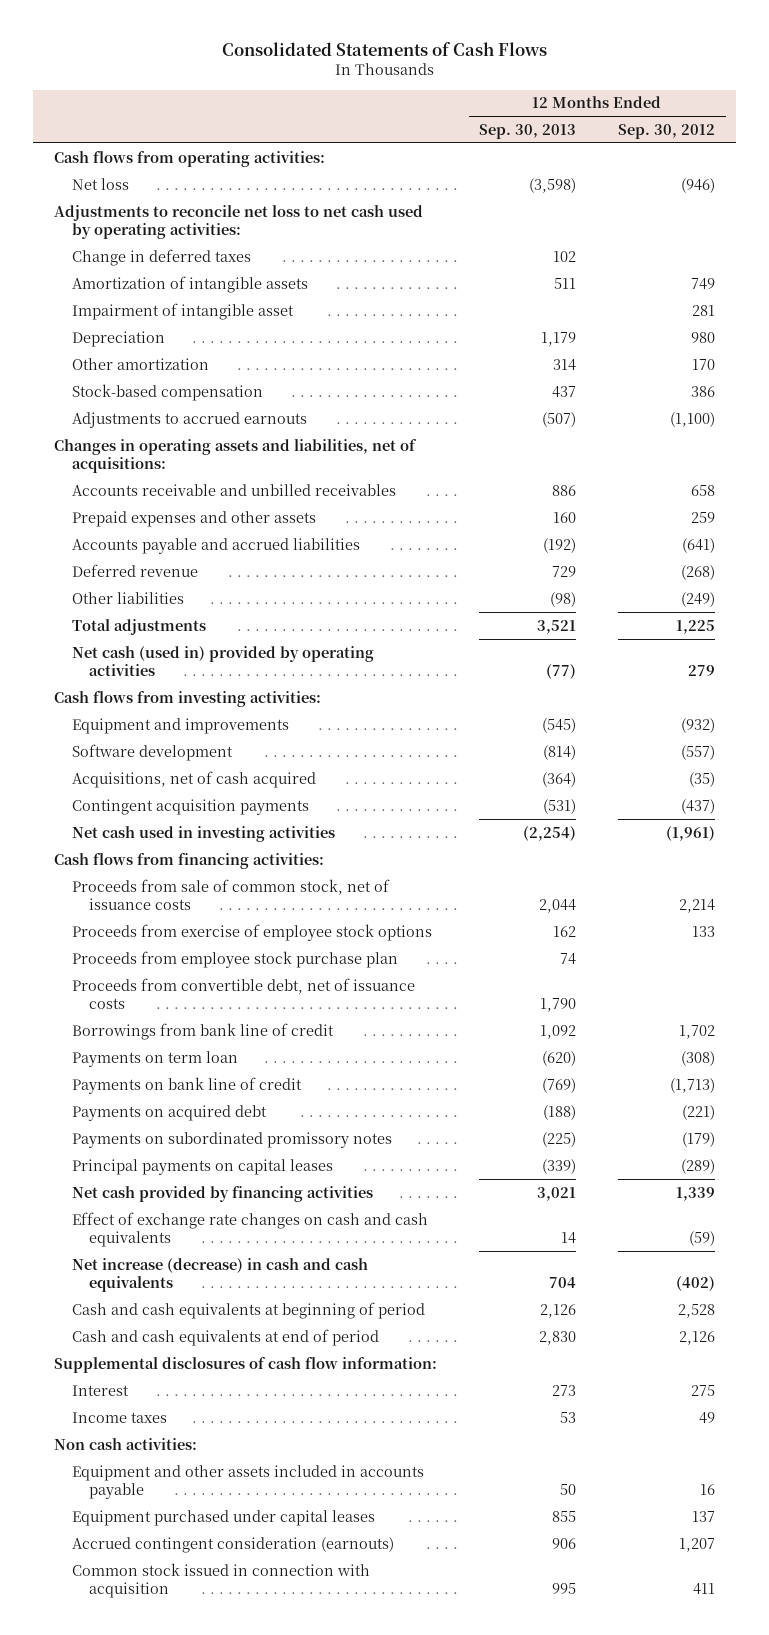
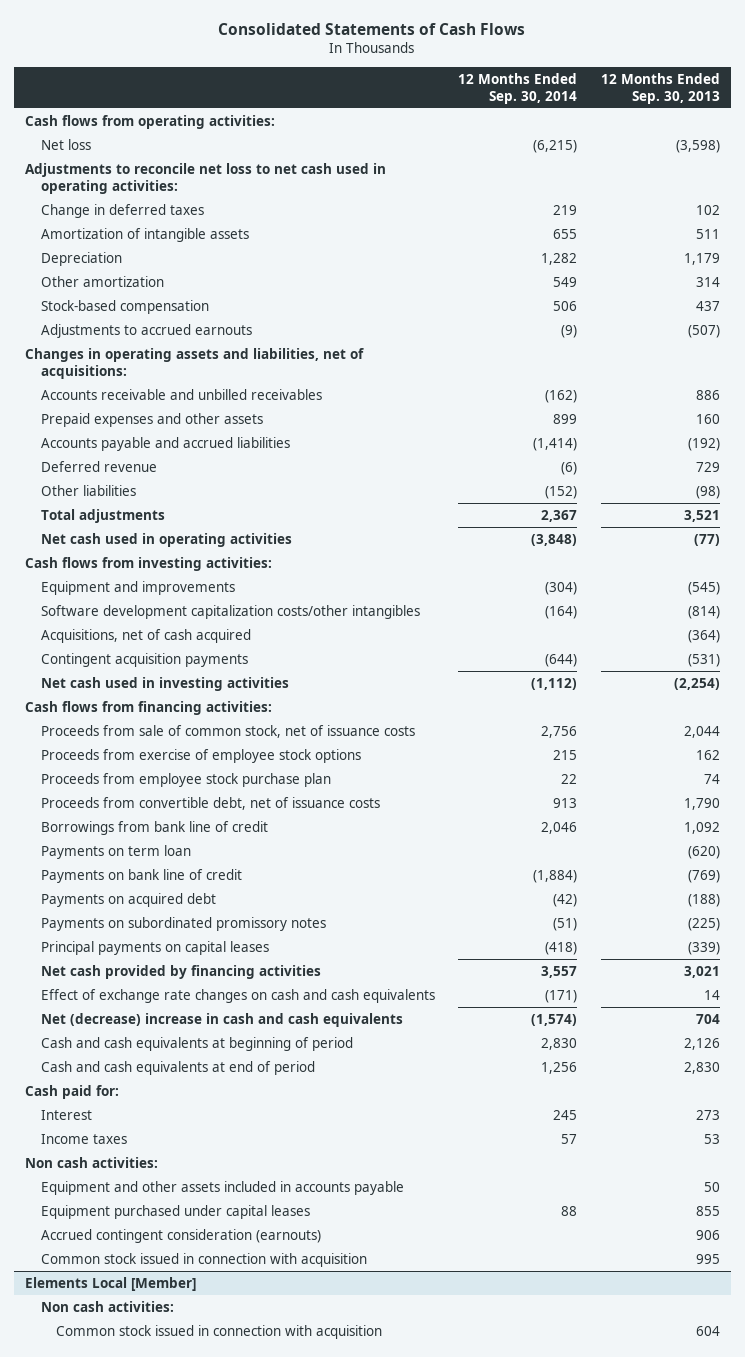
[618,123,716,139] Sep. 30, 2012 -> none
none -> [458,72,578,104] 12 Months Ended Sep. 30, 2014
[54,204,424,240] Adjustments to reconcile net loss to net cash used by operating activities: -> [25,163,387,194] Adjustments to reconcile net loss to net cash used in operating activities:
[71,302,294,320] Impairment of intangible asset -> none
[71,645,374,677] Net cash (used in) provided by operating activities -> [40,533,292,548] Net cash used in operating activities
[71,743,233,761] Software development -> [40,605,420,620] Software development capitalization costs/other intangibles
[71,1257,368,1293] Net increase (decrease) in cash and cash equivalents -> [40,1013,403,1028] Net (decrease) increase in cash and cash equivalents
[54,1356,438,1373] Supplemental disclosures of cash flow information: -> none
none -> [25,1085,120,1100] Cash paid for:
none -> [25,1277,197,1292] Elements Local [Member]
none -> [40,1301,174,1313] Non cash activities:
none -> [56,1325,383,1340] Common stock issued in connection with acquisition

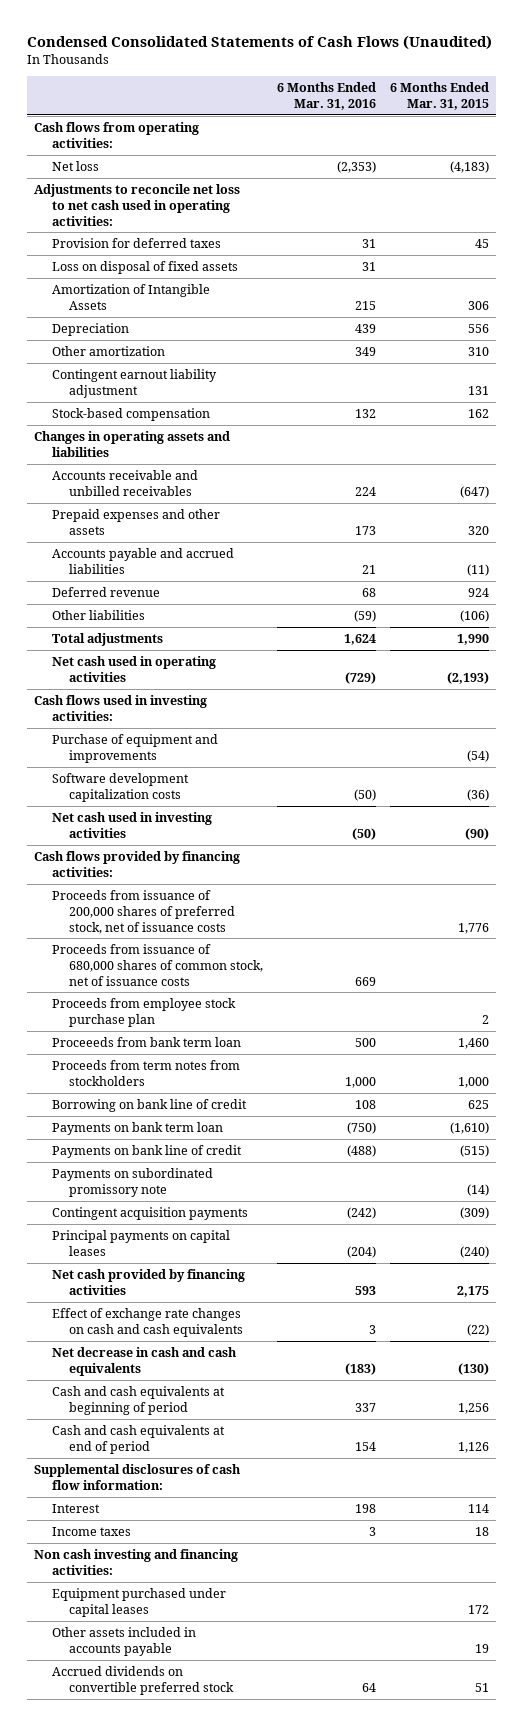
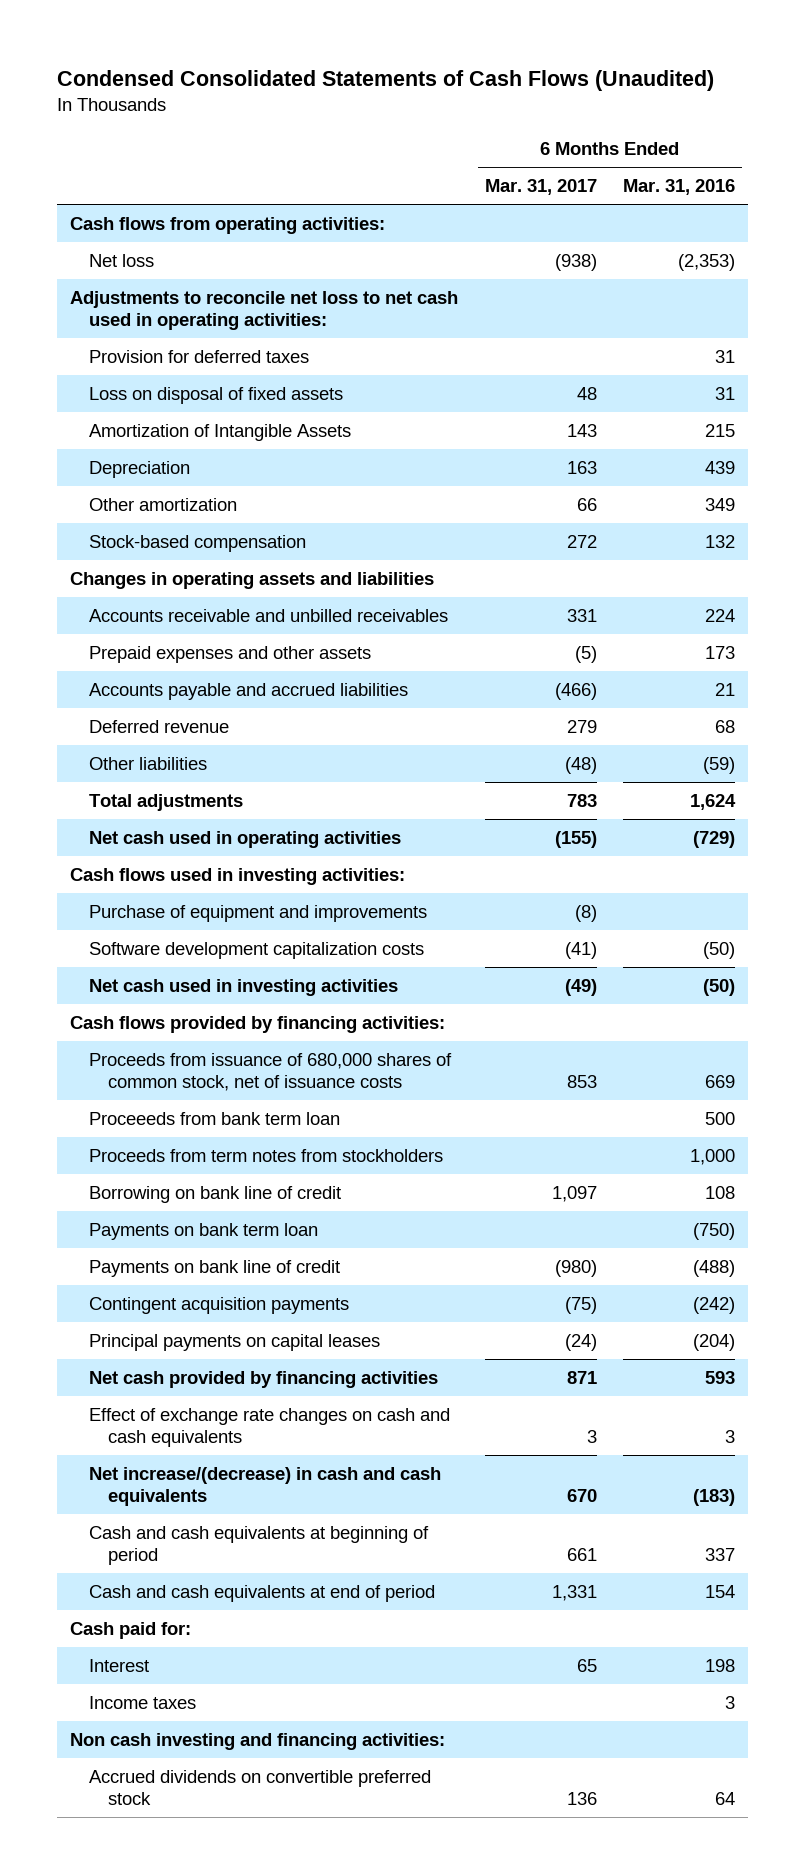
[389,82,489,111] 6 Months Ended Mar. 31, 2015 -> none
none -> [484,179,597,196] Mar. 31, 2017
[51,368,217,398] Contingent earnout liability adjustment -> none
[51,889,236,934] Proceeds from issuance of 200,000 shares of preferred stock, net of issuance costs -> none
[51,997,236,1027] Proceeds from employee stock purchase plan -> none
[51,1167,213,1197] Payments on subordinated promissory note -> none
[51,1346,237,1376] Net decrease in cash and cash equivalents -> [89,1467,442,1507] Net increase/(decrease) in cash and cash equivalents
[34,1463,242,1490] Supplemental disclosures of cash flow information: -> none
none -> [70,1622,192,1640] Cash paid for:
[51,1587,226,1617] Equipment purchased under capital leases -> none
[51,1626,196,1656] Other assets included in accounts payable -> none

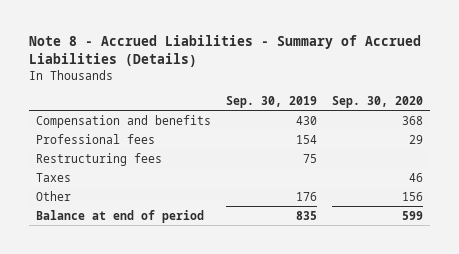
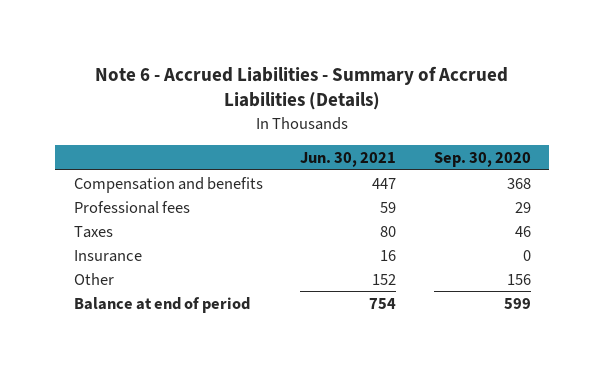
[28,35,421,68] Note 8 - Accrued Liabilities - Summary of Accrued Liabilities (Details) -> [95,65,509,111] Note 6 - Accrued Liabilities - Summary of Accrued Liabilities (Details)
[225,95,317,108] Sep. 30, 2019 -> none
none -> [300,151,397,167] Jun. 30, 2021
[35,152,162,166] Restructuring fees -> none
none -> [73,249,142,262] Insurance

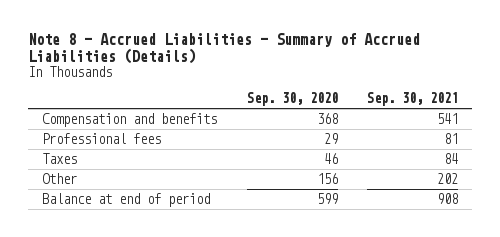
[95,65,509,111] Note 6 - Accrued Liabilities - Summary of Accrued Liabilities (Details) -> [27,32,420,65] Note 8 - Accrued Liabilities - Summary of Accrued Liabilities (Details)
[300,151,397,167] Jun. 30, 2021 -> none
none -> [366,92,458,107] Sep. 30, 2021
[73,249,142,262] Insurance -> none

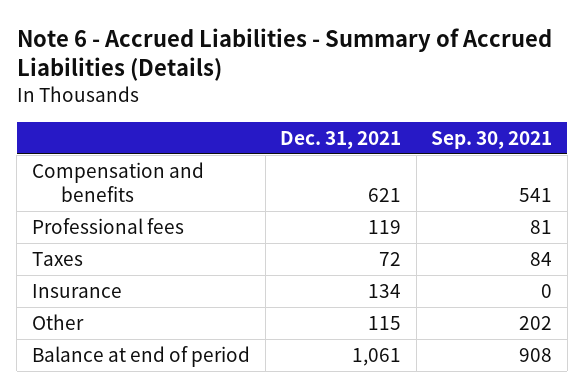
[27,32,420,65] Note 8 - Accrued Liabilities - Summary of Accrued Liabilities (Details) -> [16,27,552,82] Note 6 - Accrued Liabilities - Summary of Accrued Liabilities (Details)
[246,92,338,107] Sep. 30, 2020 -> none
none -> [280,130,402,149] Dec. 31, 2021
none -> [32,284,123,299] Insurance

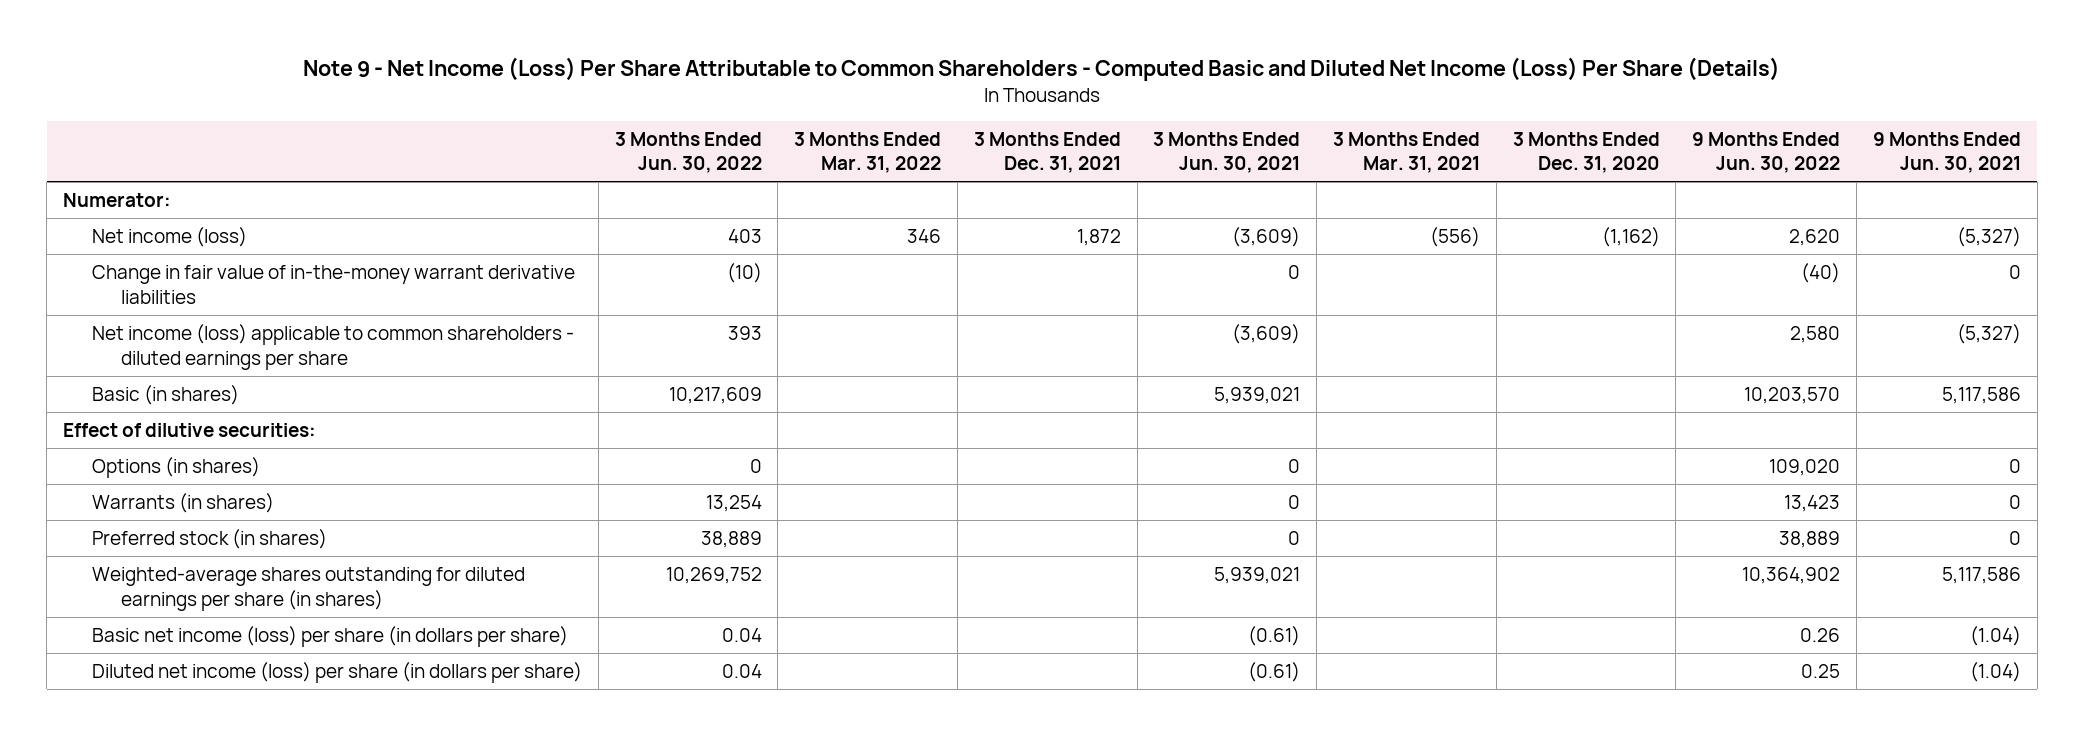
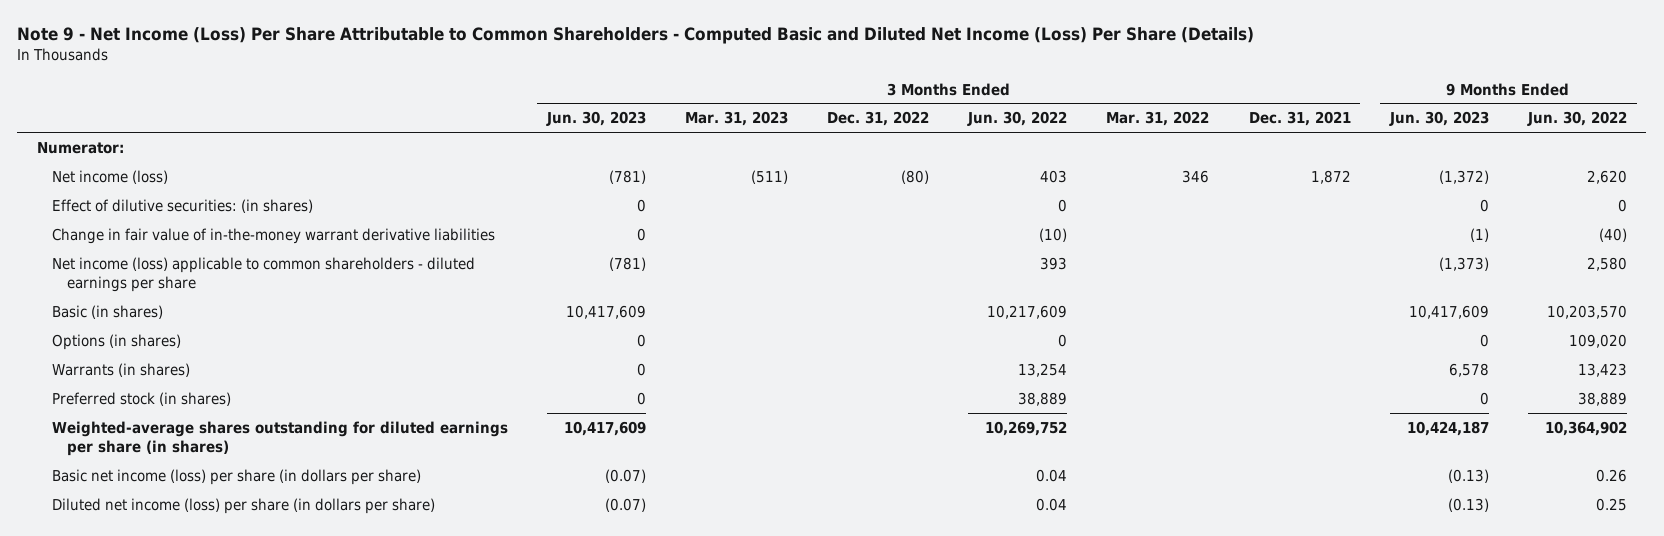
[1153,131,1301,174] 3 Months Ended Jun. 30, 2021 -> none
[1333,131,1481,174] 3 Months Ended Mar. 31, 2021 -> none
[1512,131,1660,174] 3 Months Ended Dec. 31, 2020 -> none
[1872,131,2021,174] 9 Months Ended Jun. 30, 2021 -> none
none -> [545,111,646,127] Jun. 30, 2023
none -> [684,111,788,127] Mar. 31, 2023
none -> [827,111,930,127] Dec. 31, 2022
none -> [1388,111,1489,127] Jun. 30, 2023
none -> [51,198,313,213] Effect of dilutive securities: (in shares)
[63,422,317,437] Effect of dilutive securities: -> none

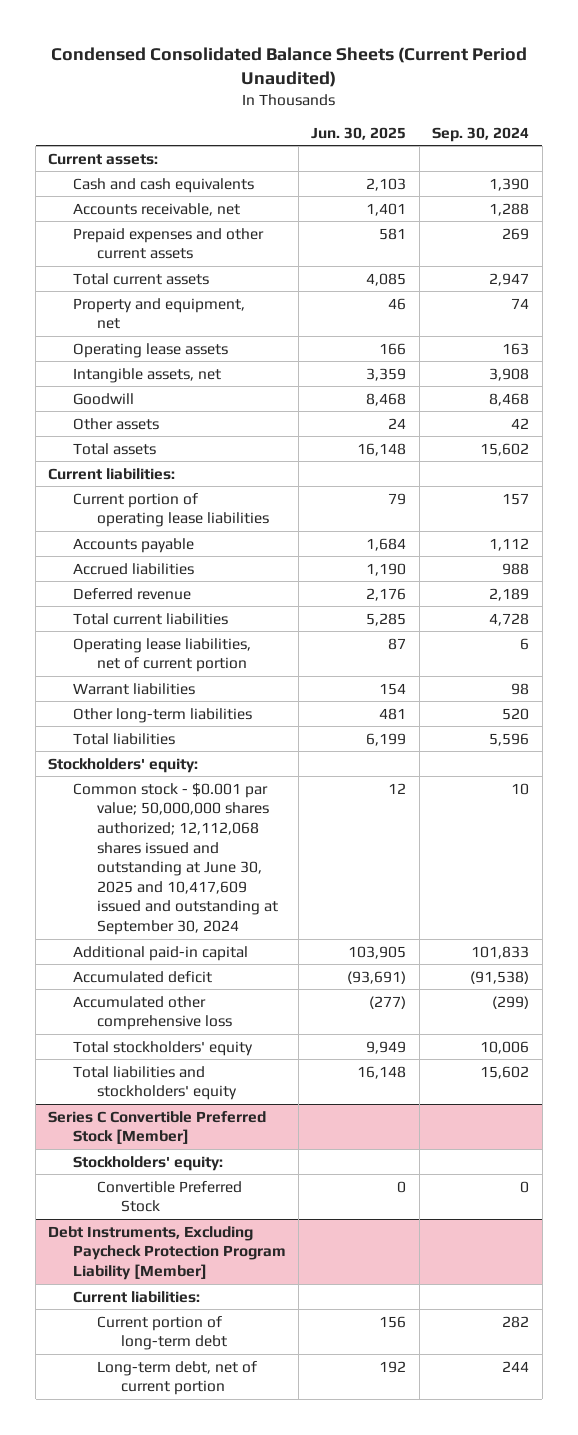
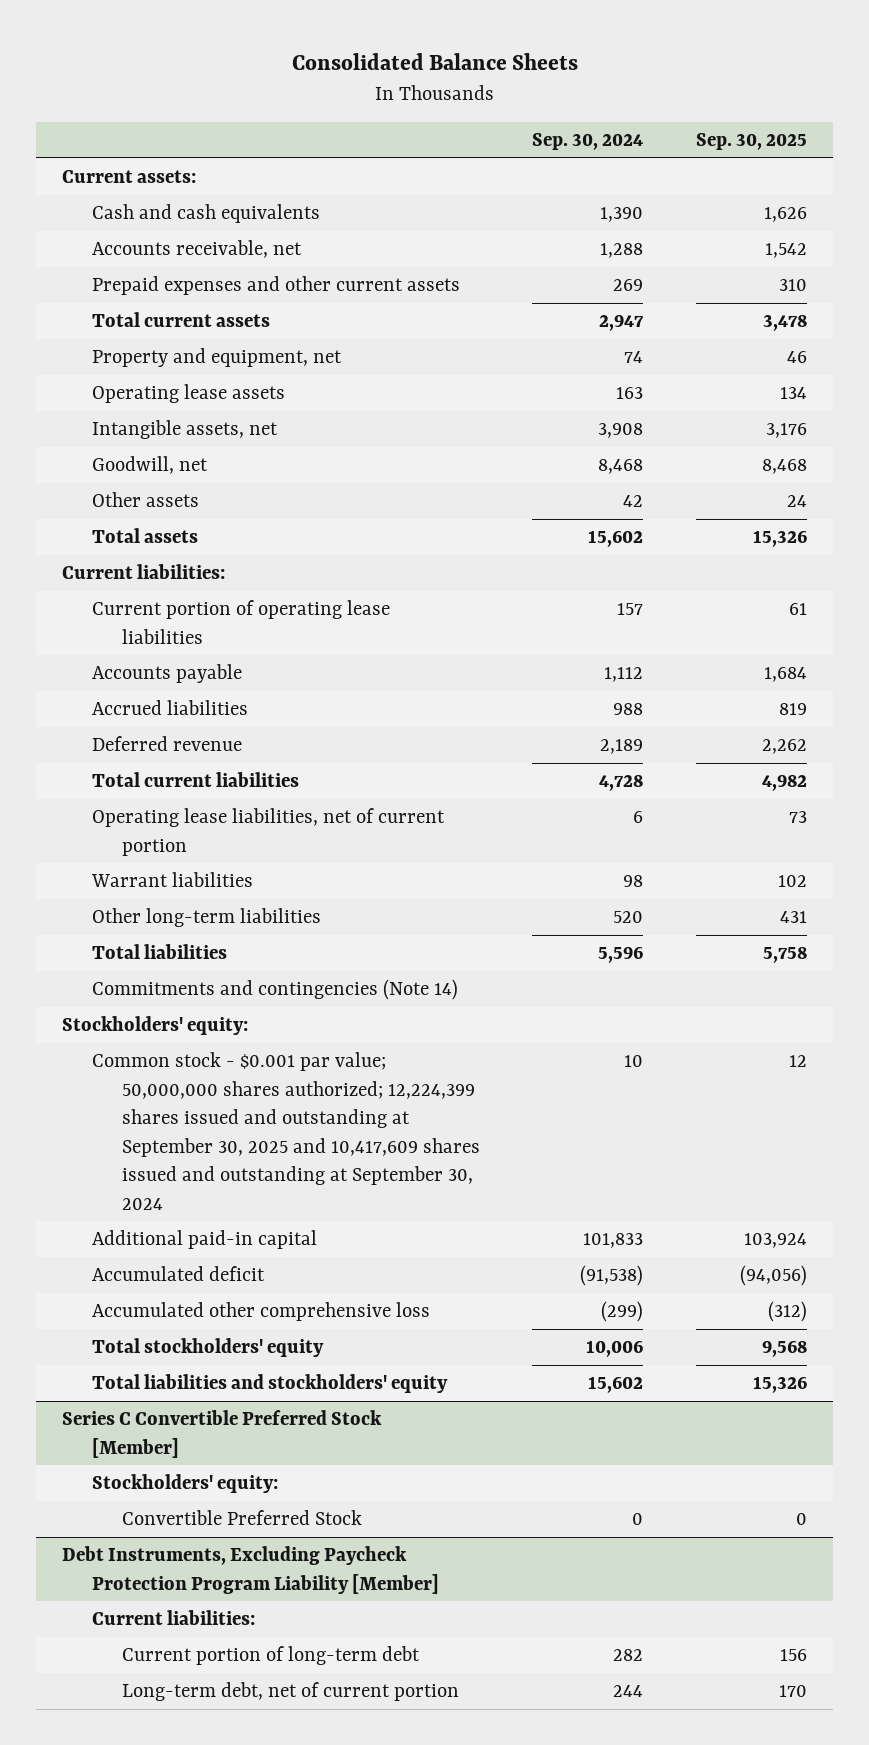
[50,46,527,87] Condensed Consolidated Balance Sheets (Current Period Unaudited) -> [291,53,578,71] Consolidated Balance Sheets
[311,126,407,140] Jun. 30, 2025 -> none
none -> [695,133,807,151] Sep. 30, 2025
[72,392,134,405] Goodwill -> [92,456,209,475] Goodwill, net
none -> [92,979,459,1001] Commitments and contingencies (Note 14)
[72,782,278,936] Common stock - $0.001 par value; 50,000,000 shares authorized; 12,112,068 shares issued and outstanding at June 30, 2025 and 10,417,609 issued and outstanding at September 30, 2024 -> [92,1052,481,1210] Common stock - $0.001 par value; 50,000,000 shares authorized; 12,224,399 shares issued and outstanding at September 30, 2025 and 10,417,609 shares issued and outstanding at September 30, 2024

